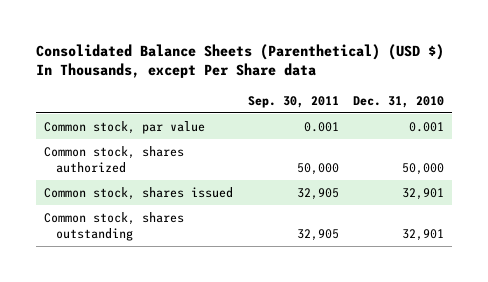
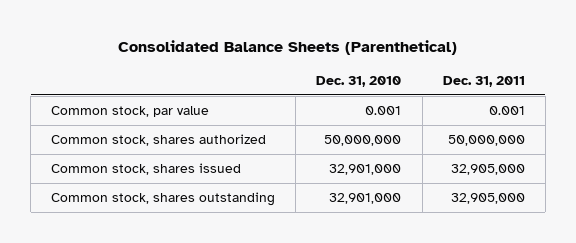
[36,43,445,79] Consolidated Balance Sheets (Parenthetical) (USD $) In Thousands, except Per Share data -> [117,40,457,56] Consolidated Balance Sheets (Parenthetical)
[247,95,339,108] Sep. 30, 2011 -> none
none -> [442,75,525,87] Dec. 31, 2011
[402,162,445,175] 50,000 -> [324,135,402,147] 50,000,000
[402,187,445,200] 32,901 -> [329,164,402,176] 32,901,000
[402,228,445,241] 32,901 -> [329,193,402,205] 32,901,000

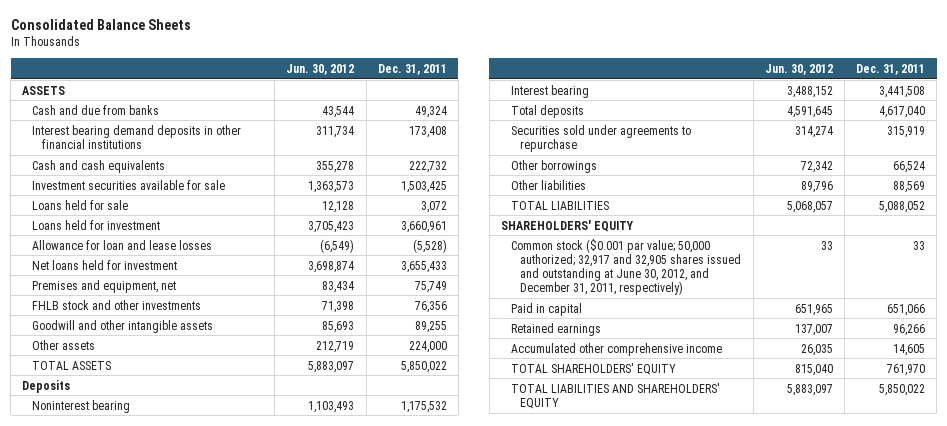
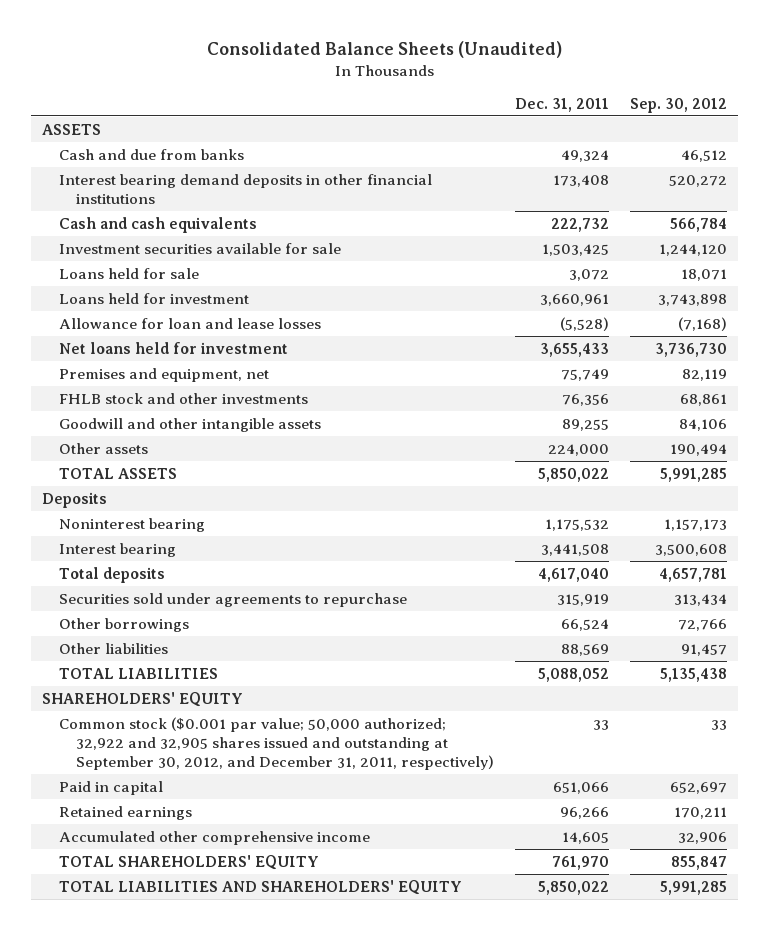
[10,18,191,30] Consolidated Balance Sheets -> [206,41,562,59] Consolidated Balance Sheets (Unaudited)
[286,64,355,76] Jun. 30, 2012 -> none
none -> [630,97,728,113] Sep. 30, 2012
[510,238,742,296] Common stock ($0.001 par value; 50,000 authorized; 32,917 and 32,905 shares issued and outstanding at June 30, 2012, and December 31, 2011, respectively) -> [59,716,495,770] Common stock ($0.001 par value; 50,000 authorized; 32,922 and 32,905 shares issued and outstanding at September 30, 2012, and December 31, 2011, respectively)

